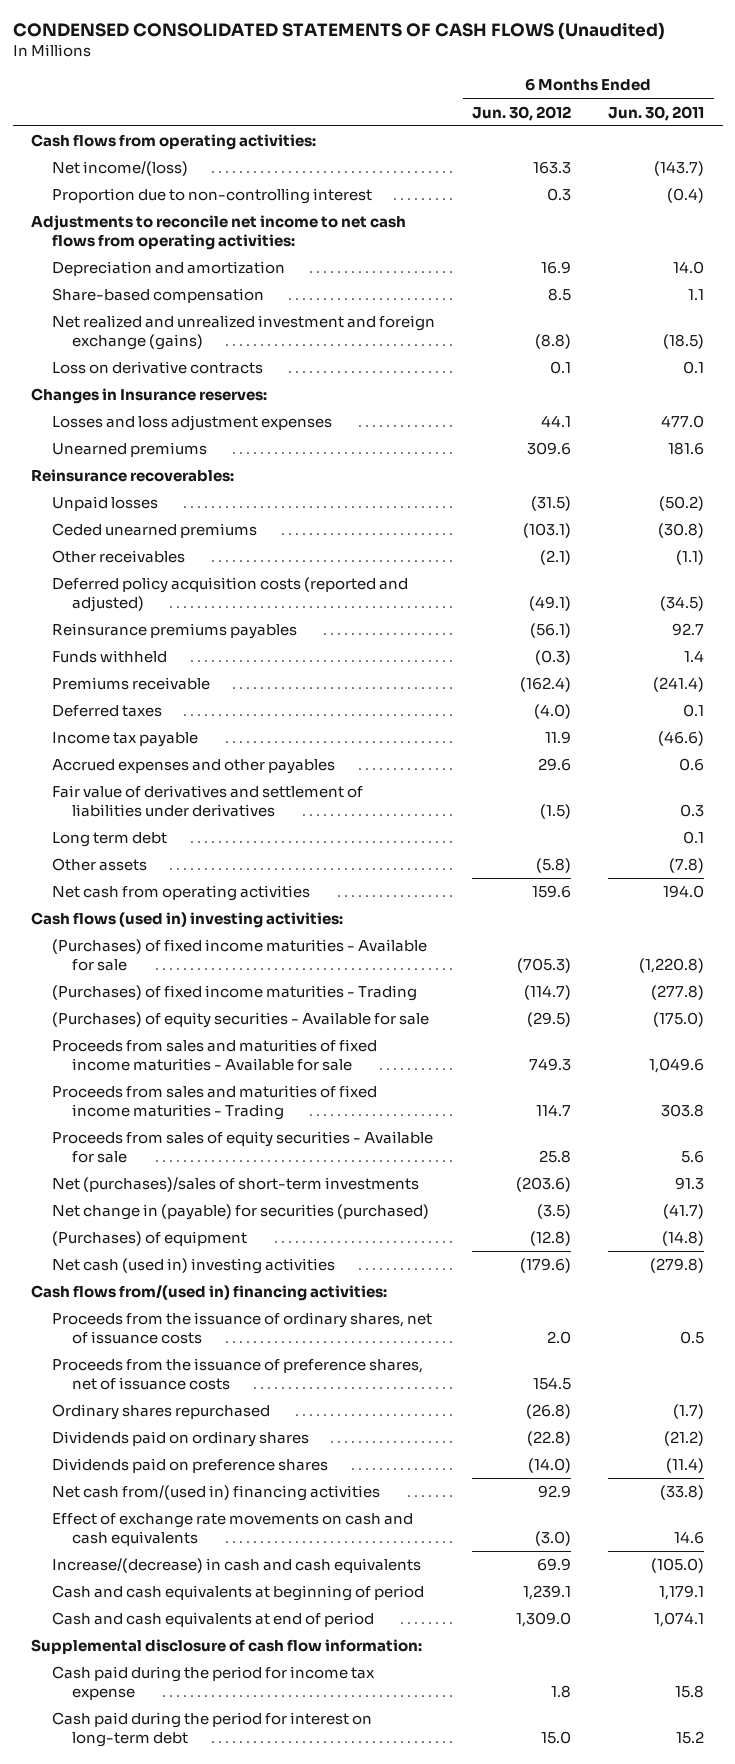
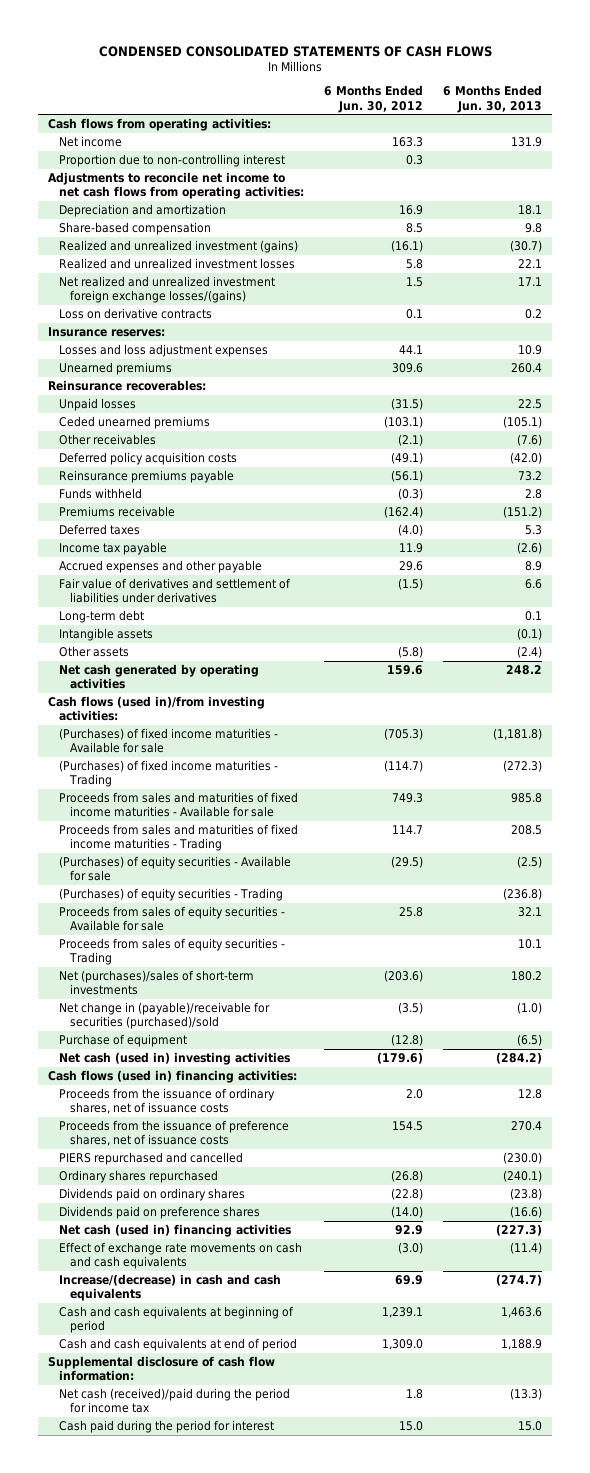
[12,21,665,40] CONDENSED CONSOLIDATED STATEMENTS OF CASH FLOWS (Unaudited) -> [99,45,493,57] CONDENSED CONSOLIDATED STATEMENTS OF CASH FLOWS
[608,105,705,121] Jun. 30, 2011 -> none
none -> [443,85,543,113] 6 Months Ended Jun. 30, 2013
[51,161,188,177] Net income/(loss) -> [58,136,122,148] Net income
none -> [58,240,298,254] Realized and unrealized investment (gains)
none -> [58,258,295,270] Realized and unrealized investment losses
[51,315,435,351] Net realized and unrealized investment and foreign exchange (gains) -> [58,276,275,304] Net realized and unrealized investment foreign exchange losses/(gains)
[535,334,572,350] (8.8) -> [406,277,424,288] 1.5
[31,388,268,405] Changes in Insurance reserves: -> [48,327,166,338] Insurance reserves:
[51,577,408,613] Deferred policy acquisition costs (reported and adjusted) -> [58,452,237,466] Deferred policy acquisition costs
[51,623,297,640] Reinsurance premiums payables -> [58,470,234,484] Reinsurance premiums payable
[51,759,335,775] Accrued expenses and other payables -> [58,560,262,574] Accrued expenses and other payable
[51,832,167,848] Long term debt -> [58,610,144,624] Long-term debt
none -> [58,628,153,642] Intangible assets
[51,885,310,902] Net cash from operating activities -> [58,664,259,690] Net cash generated by operating activities
[31,912,344,929] Cash flows (used in) investing activities: -> [48,696,266,722] Cash flows (used in)/from investing activities:
[51,1012,429,1029] (Purchases) of equity securities - Available for sale -> [58,856,291,882] (Purchases) of equity securities - Available for sale
none -> [58,888,283,902] (Purchases) of equity securities - Trading
none -> [58,938,285,966] Proceeds from sales of equity securities - Trading
[51,1204,429,1221] Net change in (payable) for securities (purchased) -> [58,1002,270,1030] Net change in (payable)/receivable for securities (purchased)/sold
[51,1231,247,1247] (Purchases) of equipment -> [58,1034,187,1048] Purchase of equipment
[31,1285,388,1302] Cash flows from/(used in) financing activities: -> [48,1070,298,1084] Cash flows (used in) financing activities:
none -> [58,1152,243,1166] PIERS repurchased and cancelled
[51,1485,380,1502] Net cash from/(used in) financing activities -> [58,1224,291,1238] Net cash (used in) financing activities
[51,1666,375,1701] Cash paid during the period for income tax expense -> [58,1388,290,1414] Net cash (received)/paid during the period for income tax
[51,1712,372,1748] Cash paid during the period for interest on long-term debt -> [58,1420,274,1434] Cash paid during the period for interest

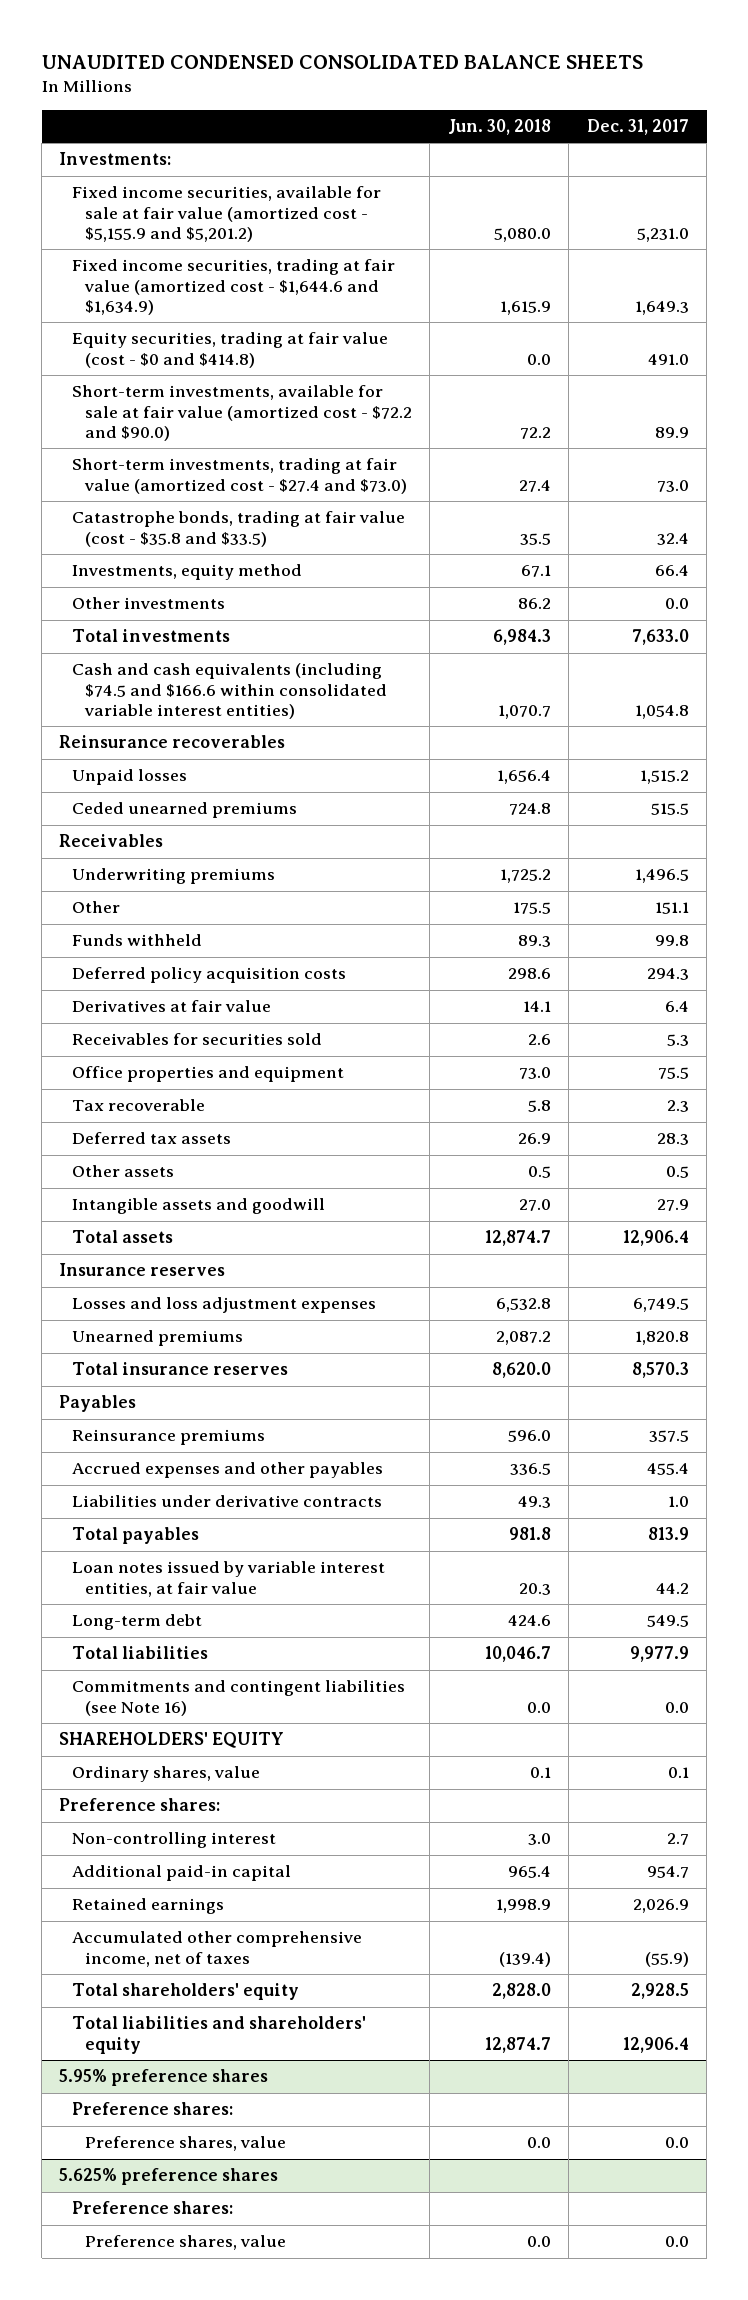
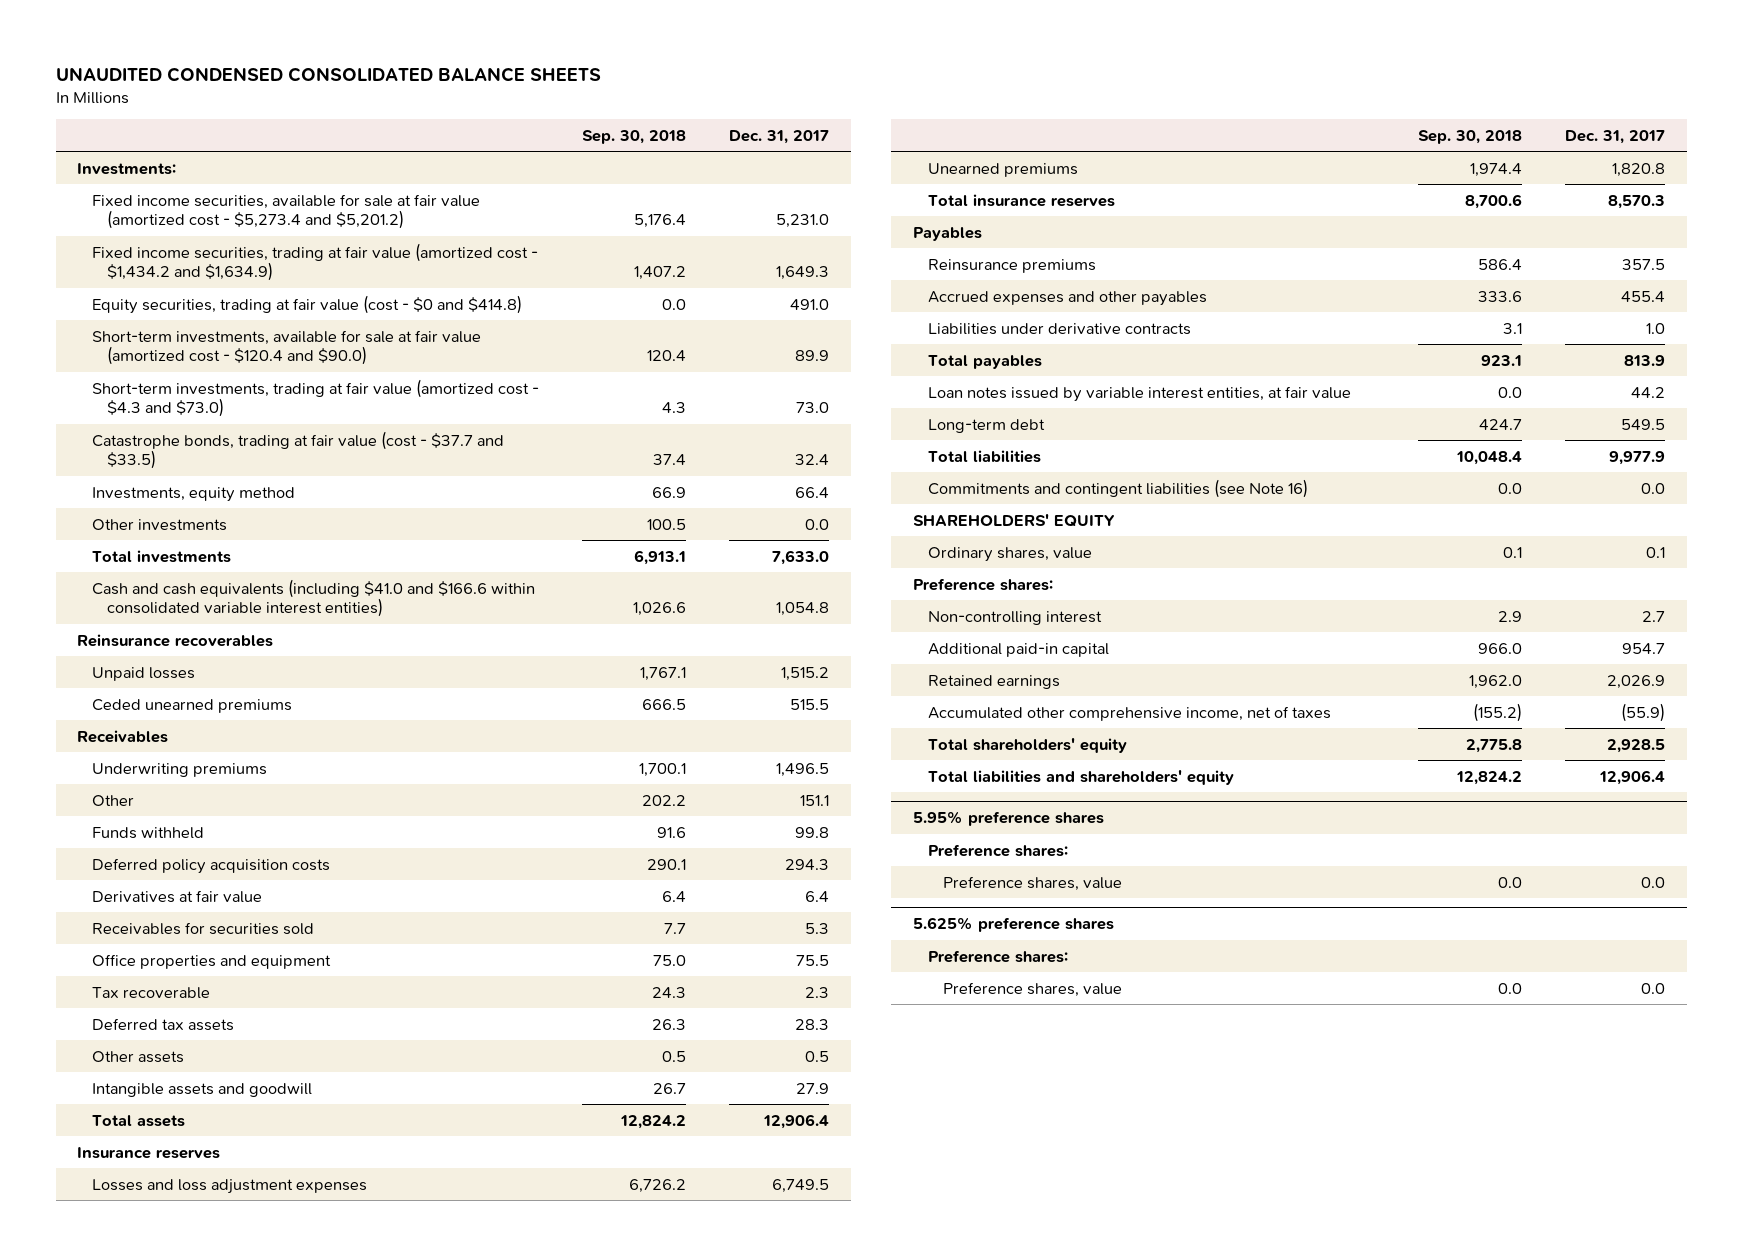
[447,118,551,135] Jun. 30, 2018 -> none
none -> [582,129,687,144] Sep. 30, 2018
[72,186,382,242] Fixed income securities, available for sale at fair value (amortized cost - $5,155.9 and $5,201.2) -> [91,193,480,230] Fixed income securities, available for sale at fair value (amortized cost - $5,273.4 and $5,201.2)
[72,259,396,315] Fixed income securities, trading at fair value (amortized cost - $1,644.6 and $1,634.9) -> [91,242,538,282] Fixed income securities, trading at fair value (amortized cost - $1,434.2 and $1,634.9)
[72,385,412,441] Short-term investments, available for sale at fair value (amortized cost - $72.2 and $90.0) -> [91,329,481,366] Short-term investments, available for sale at fair value (amortized cost - $120.4 and $90.0)
[72,458,407,494] Short-term investments, trading at fair value (amortized cost - $27.4 and $73.0) -> [91,378,539,418] Short-term investments, trading at fair value (amortized cost - $4.3 and $73.0)
[72,511,406,547] Catastrophe bonds, trading at fair value (cost - $35.8 and $33.5) -> [91,430,504,470] Catastrophe bonds, trading at fair value (cost - $37.7 and $33.5)
[72,663,387,719] Cash and cash equivalents (including $74.5 and $166.6 within consolidated variable interest entities) -> [91,578,535,618] Cash and cash equivalents (including $41.0 and $166.6 within consolidated variable interest entities)

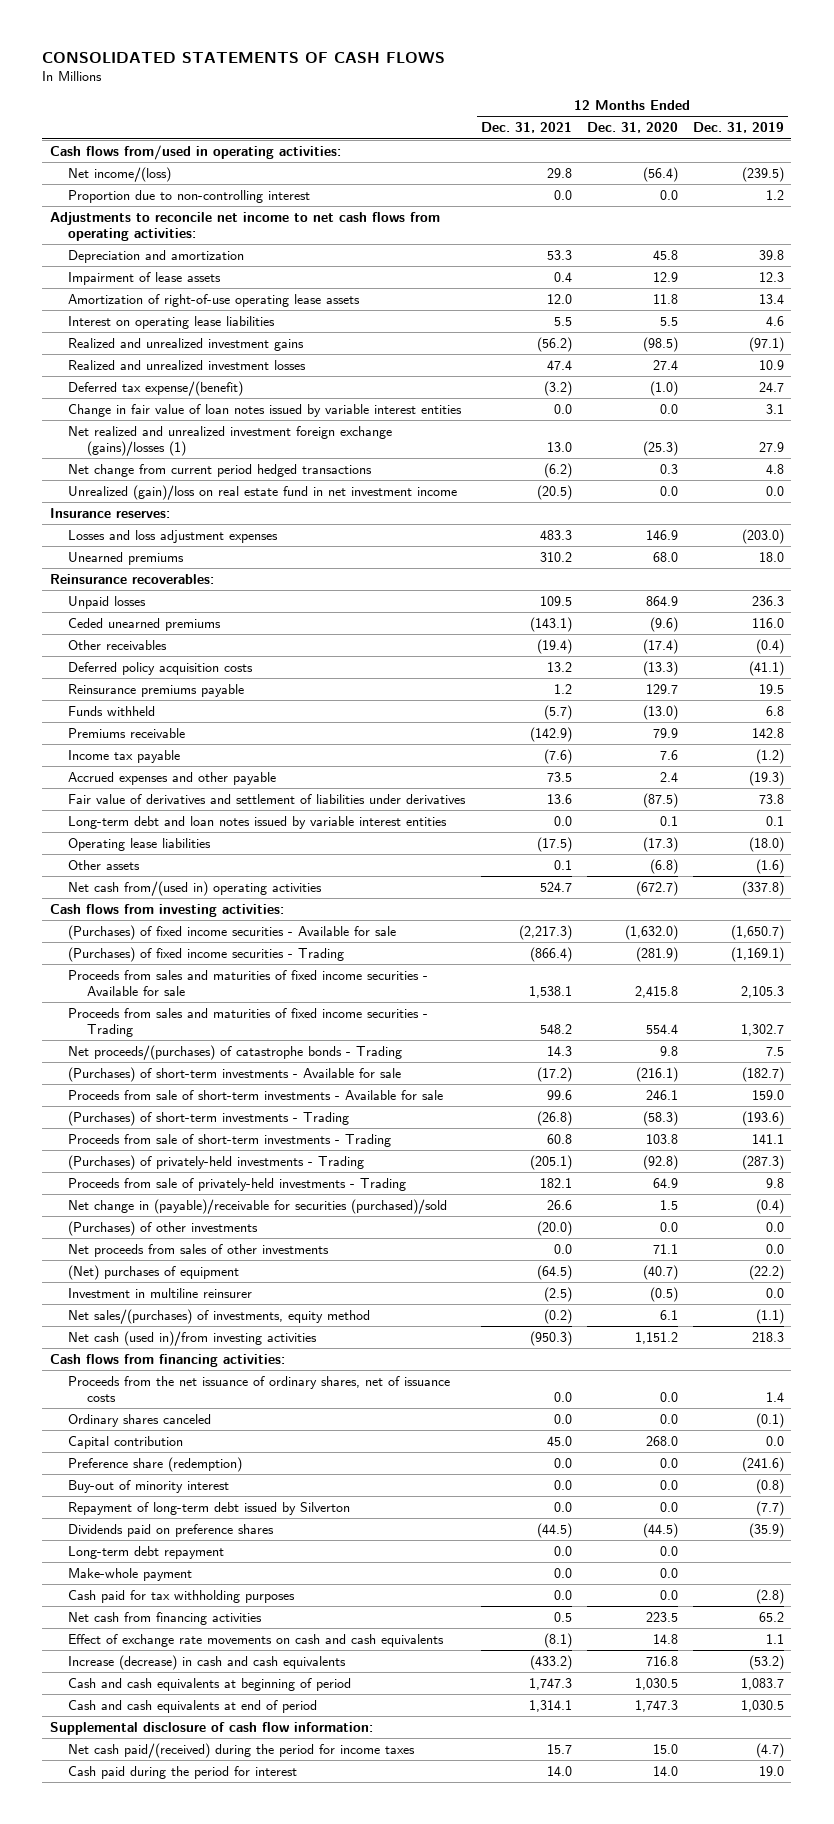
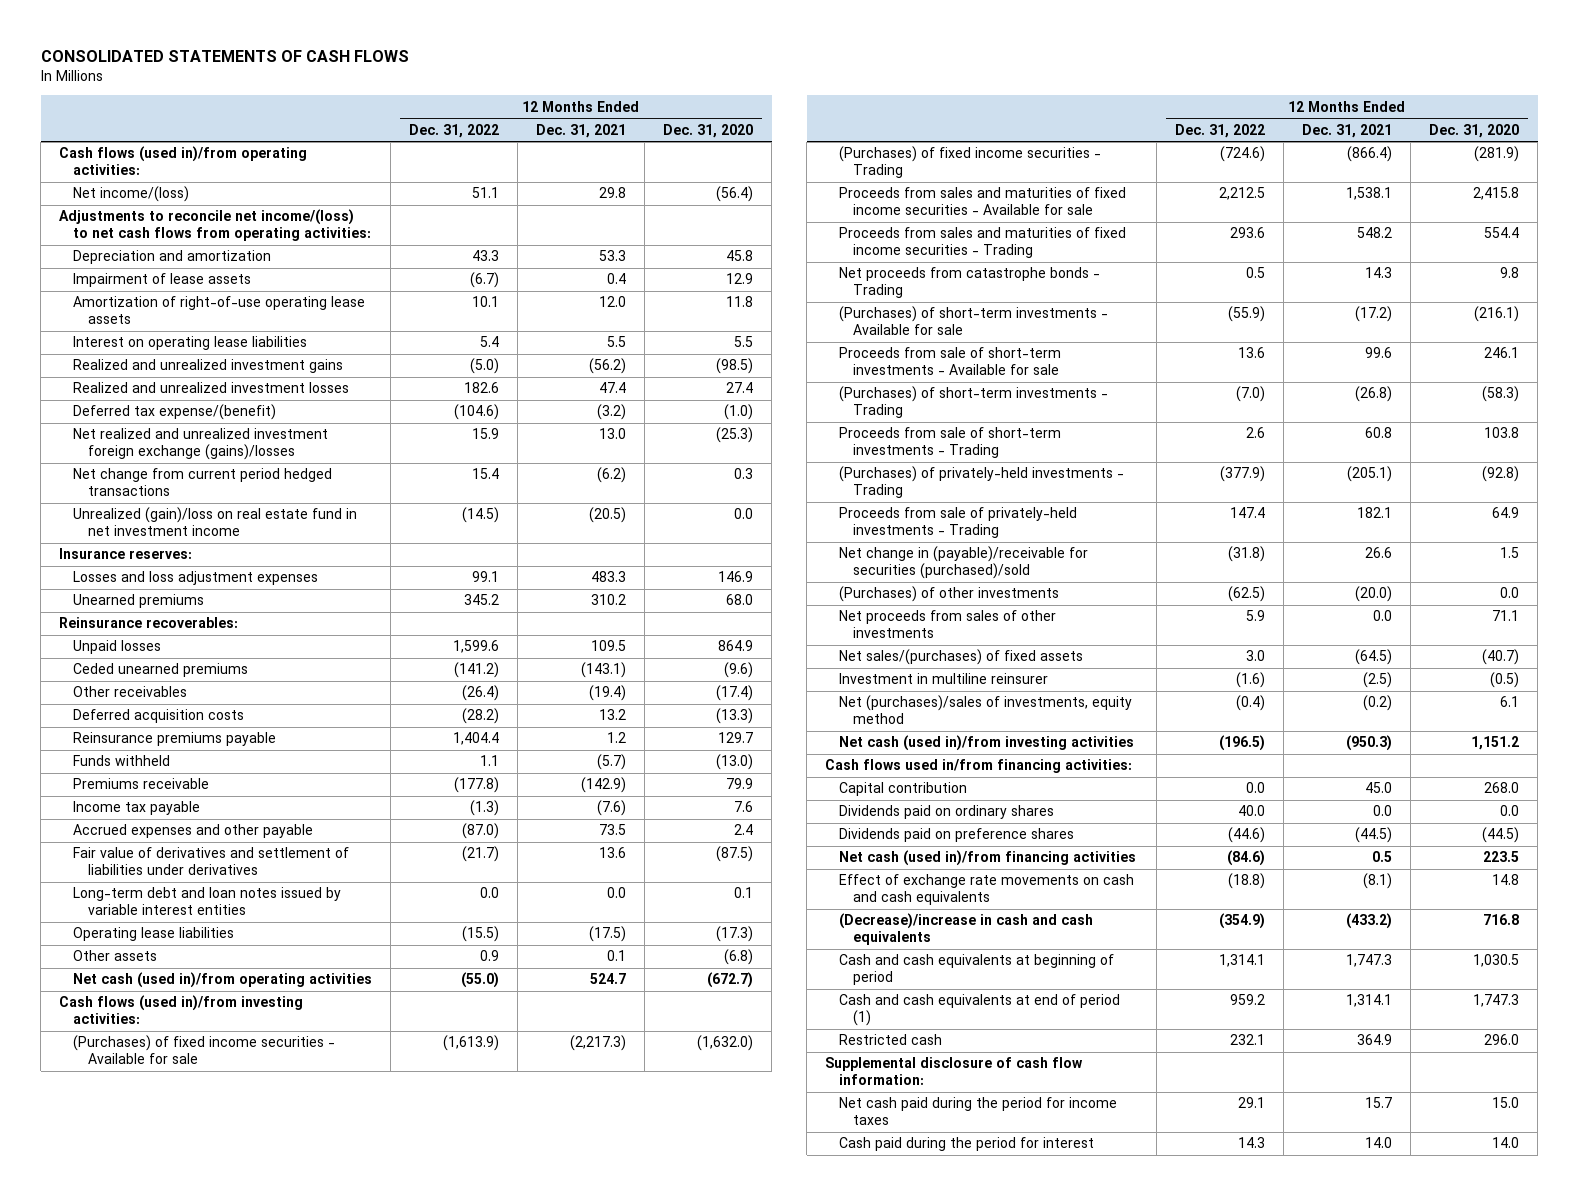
[692,122,784,134] Dec. 31, 2019 -> none
none -> [409,123,500,138] Dec. 31, 2022
[49,144,341,160] Cash flows from/used in operating activities: -> [59,146,308,176] Cash flows (used in)/from operating activities:
[68,189,311,203] Proportion due to non-controlling interest -> none
[49,211,440,241] Adjustments to reconcile net income to net cash flows from operating activities: -> [59,209,372,242] Adjustments to reconcile net income/(loss) to net cash flows from operating activities:
[68,403,463,417] Change in fair value of loan notes issued by variable interest entities -> none
[68,425,393,456] Net realized and unrealized investment foreign exchange (gains)/losses (1) -> [73,428,329,461] Net realized and unrealized investment foreign exchange (gains)/losses
[68,661,254,675] Deferred policy acquisition costs -> [73,709,245,724] Deferred acquisition costs
[68,880,323,896] Net cash from/(used in) operating activities -> [73,972,373,989] Net cash (used in)/from operating activities
[49,903,284,917] Cash flows from investing activities: -> [59,995,304,1025] Cash flows (used in)/from investing activities:
[68,1044,403,1060] Net proceeds/(purchases) of catastrophe bonds - Trading -> [839,267,1101,299] Net proceeds from catastrophe bonds - Trading
[68,1264,240,1280] (Net) purchases of equipment -> [839,649,1084,666] Net sales/(purchases) of fixed assets
[68,1308,371,1324] Net sales/(purchases) of investments, equity method -> [839,695,1133,725] Net (purchases)/sales of investments, equity method
[68,1375,451,1402] Proceeds from the net issuance of ordinary shares, net of issuance costs -> none
[68,1413,212,1427] Ordinary shares canceled -> none
[49,1353,285,1367] Cash flows from financing activities: -> [825,759,1133,774] Cash flows used in/from financing activities:
[68,1456,243,1472] Preference share (redemption) -> none
[68,1479,230,1493] Buy-out of minority interest -> none
[68,1501,351,1515] Repayment of long-term debt issued by Silverton -> none
none -> [839,805,1055,820] Dividends paid on ordinary shares
[68,1545,225,1559] Long-term debt repayment -> none
[68,1567,193,1581] Make-whole payment -> none
[68,1589,296,1603] Cash paid for tax withholding purposes -> none
[68,1611,263,1625] Net cash from financing activities -> [839,850,1137,867] Net cash (used in)/from financing activities
[68,1654,347,1670] Increase (decrease) in cash and cash equivalents -> [839,913,1094,946] (Decrease)/increase in cash and cash equivalents
[68,1699,318,1713] Cash and cash equivalents at end of period -> [839,994,1121,1027] Cash and cash equivalents at end of period (1)
none -> [839,1034,943,1046] Restricted cash
[68,1742,416,1758] Net cash paid/(received) during the period for income taxes -> [839,1097,1118,1126] Net cash paid during the period for income taxes

